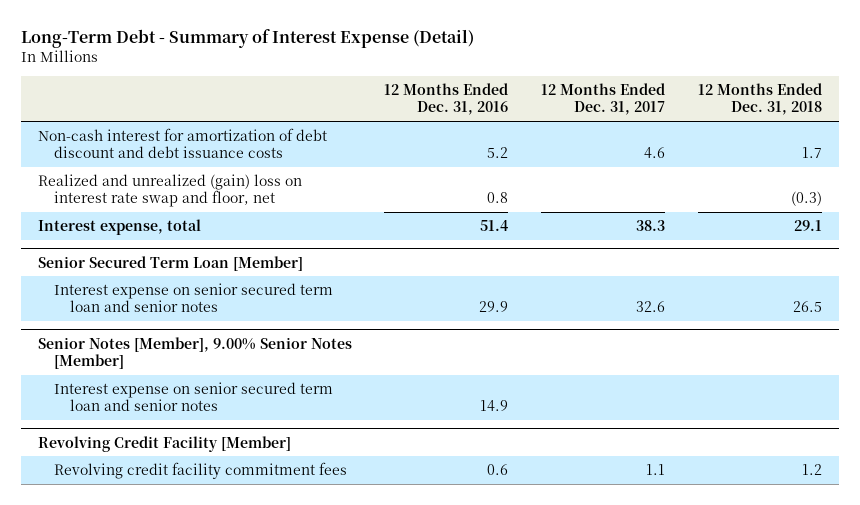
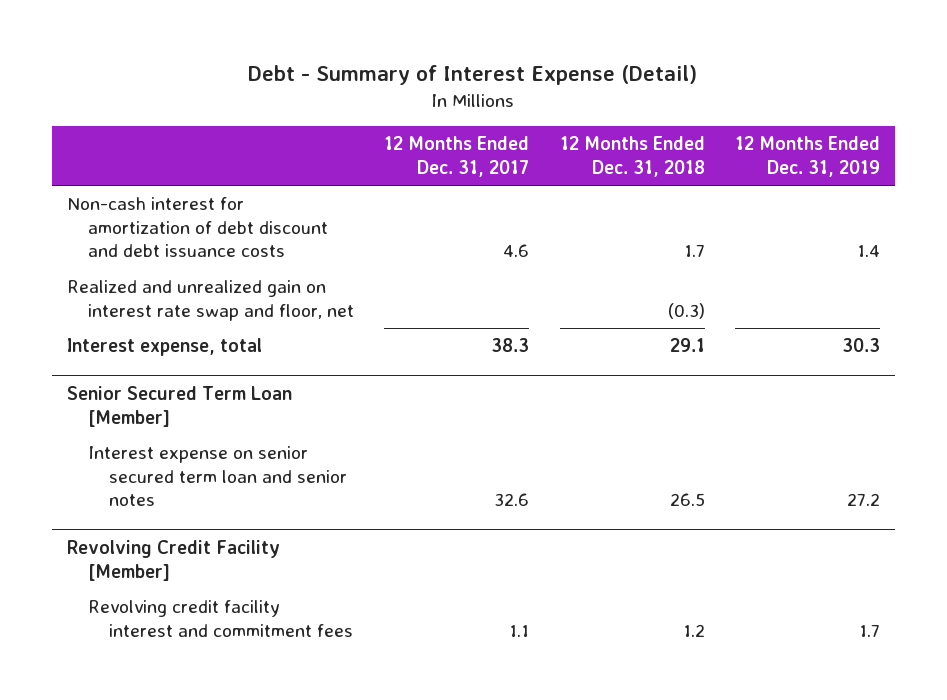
[21,28,475,48] Long-Term Debt - Summary of Interest Expense (Detail) -> [248,65,698,86] Debt - Summary of Interest Expense (Detail)
[384,82,509,116] 12 Months Ended Dec. 31, 2016 -> none
none -> [734,136,880,177] 12 Months Ended Dec. 31, 2019
[37,173,302,208] Realized and unrealized (gain) loss on interest rate swap and floor, net -> [66,280,354,321] Realized and unrealized gain on interest rate swap and floor, net
[37,336,352,370] Senior Notes [Member], 9.00% Senior Notes [Member] -> none
[53,381,333,412] Interest expense on senior secured term loan and senior notes -> none
[53,461,347,479] Revolving credit facility commitment fees -> [87,600,353,637] Revolving credit facility interest and commitment fees

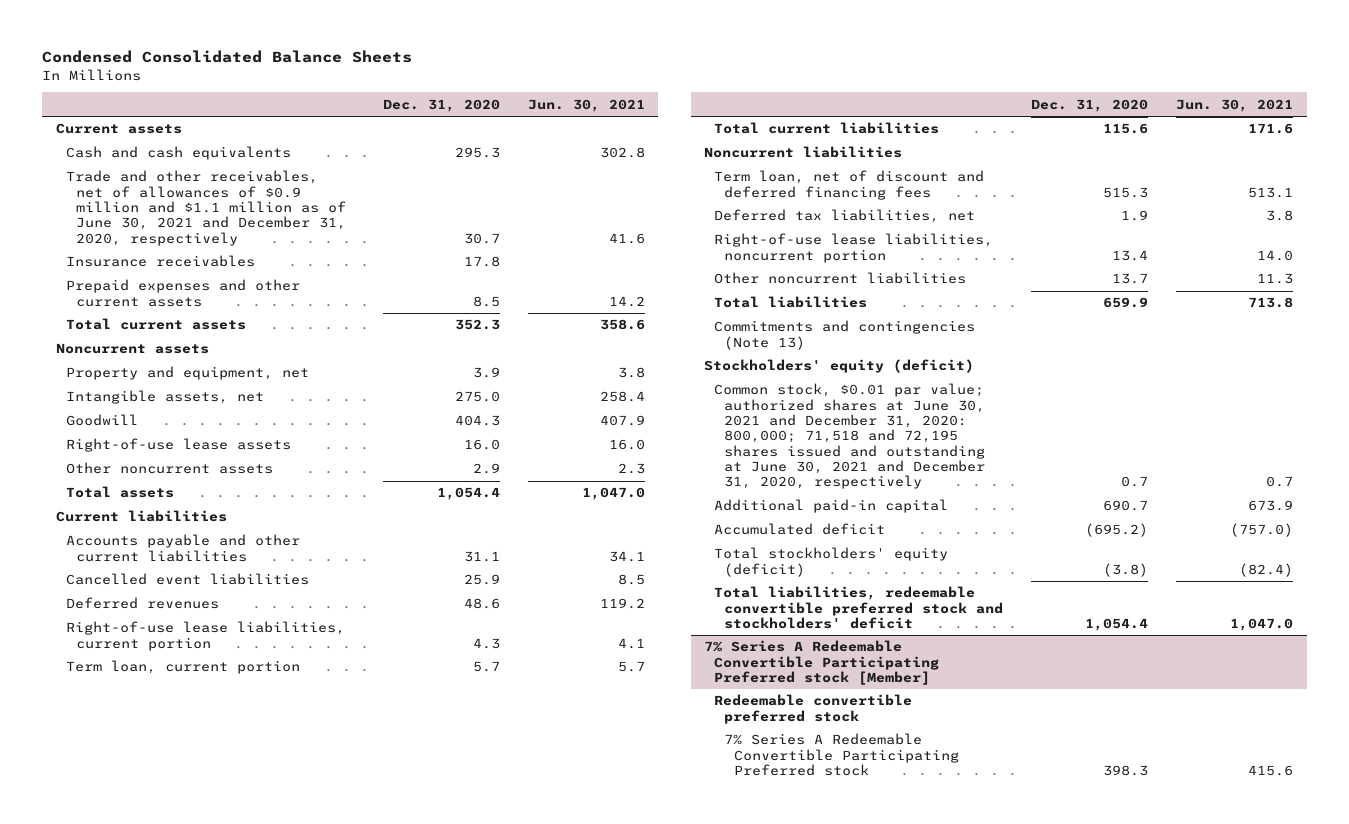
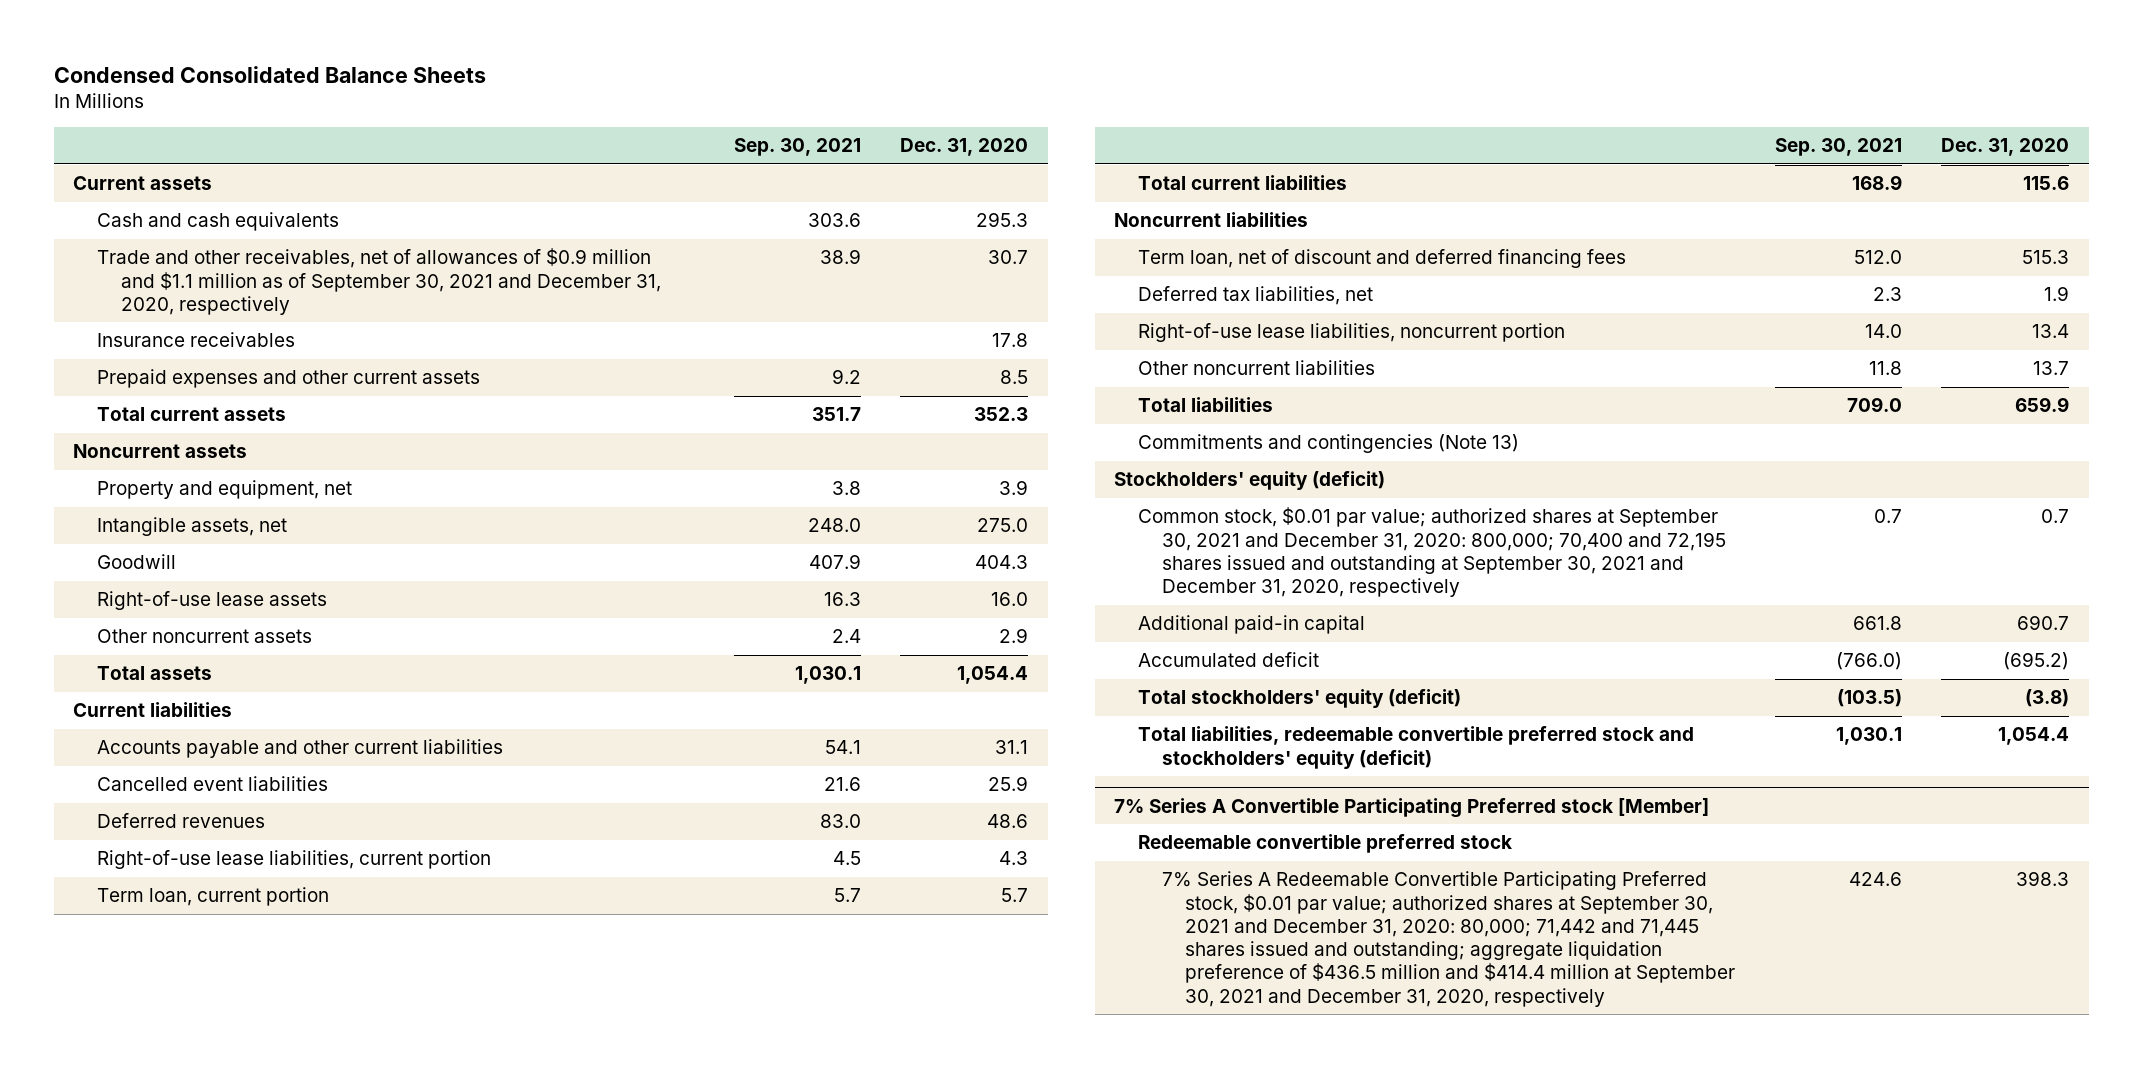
[527,98,645,112] Jun. 30, 2021 -> none
none -> [733,138,861,157] Sep. 30, 2021
[66,170,346,246] Trade and other receivables, net of allowances of $0.9 million and $1.1 million as of June 30, 2021 and December 31, 2020, respectively -> [96,248,661,315] Trade and other receivables, net of allowances of $0.9 million and $1.1 million as of September 30, 2021 and December 31, 2020, respectively
[714,383,985,490] Common stock, $0.01 par value; authorized shares at June 30, 2021 and December 31, 2020: 800,000; 71,518 and 72,195 shares issued and outstanding at June 30, 2021 and December 31, 2020, respectively -> [1138,507,1726,598] Common stock, $0.01 par value; authorized shares at September 30, 2021 and December 31, 2020: 800,000; 70,400 and 72,195 shares issued and outstanding at September 30, 2021 and December 31, 2020, respectively
[714,586,1003,630] Total liabilities, redeemable convertible preferred stock and stockholders' deficit -> [1138,726,1695,769] Total liabilities, redeemable convertible preferred stock and stockholders' equity (deficit)
[704,640,940,686] 7% Series A Redeemable Convertible Participating Preferred stock [Member] -> [1114,797,1710,818] 7% Series A Convertible Participating Preferred stock [Member]
[723,733,959,777] 7% Series A Redeemable Convertible Participating Preferred stock -> [1161,871,1736,1007] 7% Series A Redeemable Convertible Participating Preferred stock, $0.01 par value; authorized shares at September 30, 2021 and December 31, 2020: 80,000; 71,442 and 71,445 shares issued and outstanding; aggregate liquidation preference of $436.5 million and $414.4 million at September 30, 2021 and December 31, 2020, respectively

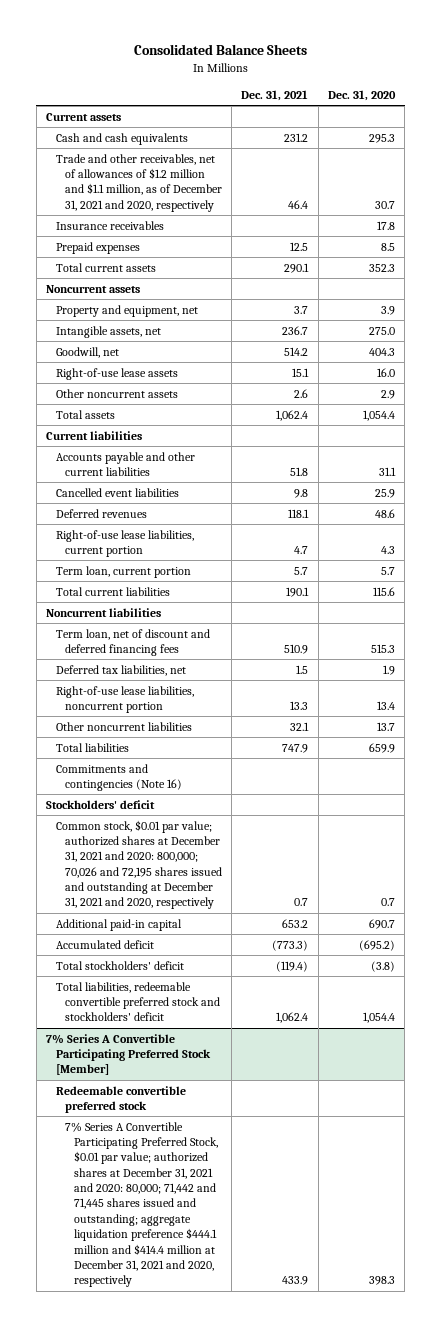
[53,65,486,83] Condensed Consolidated Balance Sheets -> [133,44,307,56] Consolidated Balance Sheets
[733,138,861,157] Sep. 30, 2021 -> none
none -> [241,89,309,101] Dec. 31, 2021
[96,248,661,315] Trade and other receivables, net of allowances of $0.9 million and $1.1 million as of September 30, 2021 and December 31, 2020, respectively -> [55,153,222,212] Trade and other receivables, net of allowances of $1.2 million and $1.1 million, as of December 31, 2021 and 2020, respectively
[96,369,480,389] Prepaid expenses and other current assets -> none
none -> [55,241,140,254] Prepaid expenses
[96,554,176,570] Goodwill -> [55,346,119,358] Goodwill, net
[1138,434,1520,454] Commitments and contingencies (Note 13) -> [55,763,182,792] Commitments and contingencies (Note 16)
[1114,471,1386,491] Stockholders' equity (deficit) -> [46,799,156,809] Stockholders' deficit
[1138,507,1726,598] Common stock, $0.01 par value; authorized shares at September 30, 2021 and December 31, 2020: 800,000; 70,400 and 72,195 shares issued and outstanding at September 30, 2021 and December 31, 2020, respectively -> [55,819,222,910] Common stock, $0.01 par value; authorized shares at December 31, 2021 and 2020: 800,000; 70,026 and 72,195 shares issued and outstanding at December 31, 2021 and 2020, respectively
[1138,689,1462,709] Total stockholders' equity (deficit) -> [55,960,184,970] Total stockholders' deficit
[1138,726,1695,769] Total liabilities, redeemable convertible preferred stock and stockholders' equity (deficit) -> [55,981,220,1022] Total liabilities, redeemable convertible preferred stock and stockholders' deficit
[1114,797,1710,818] 7% Series A Convertible Participating Preferred stock [Member] -> [46,1033,211,1076] 7% Series A Convertible Participating Preferred Stock [Member]
[1161,871,1736,1007] 7% Series A Redeemable Convertible Participating Preferred stock, $0.01 par value; authorized shares at September 30, 2021 and December 31, 2020: 80,000; 71,442 and 71,445 shares issued and outstanding; aggregate liquidation preference of $436.5 million and $414.4 million at September 30, 2021 and December 31, 2020, respectively -> [64,1121,218,1288] 7% Series A Convertible Participating Preferred Stock, $0.01 par value; authorized shares at December 31, 2021 and 2020: 80,000; 71,442 and 71,445 shares issued and outstanding; aggregate liquidation preference $444.1 million and $414.4 million at December 31, 2021 and 2020, respectively

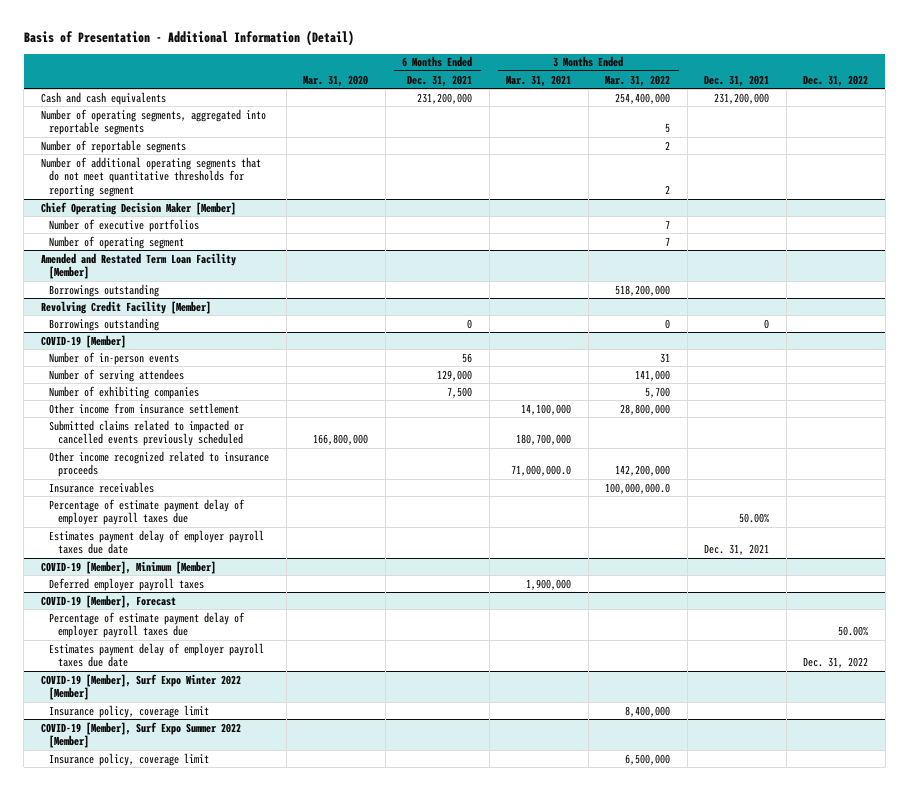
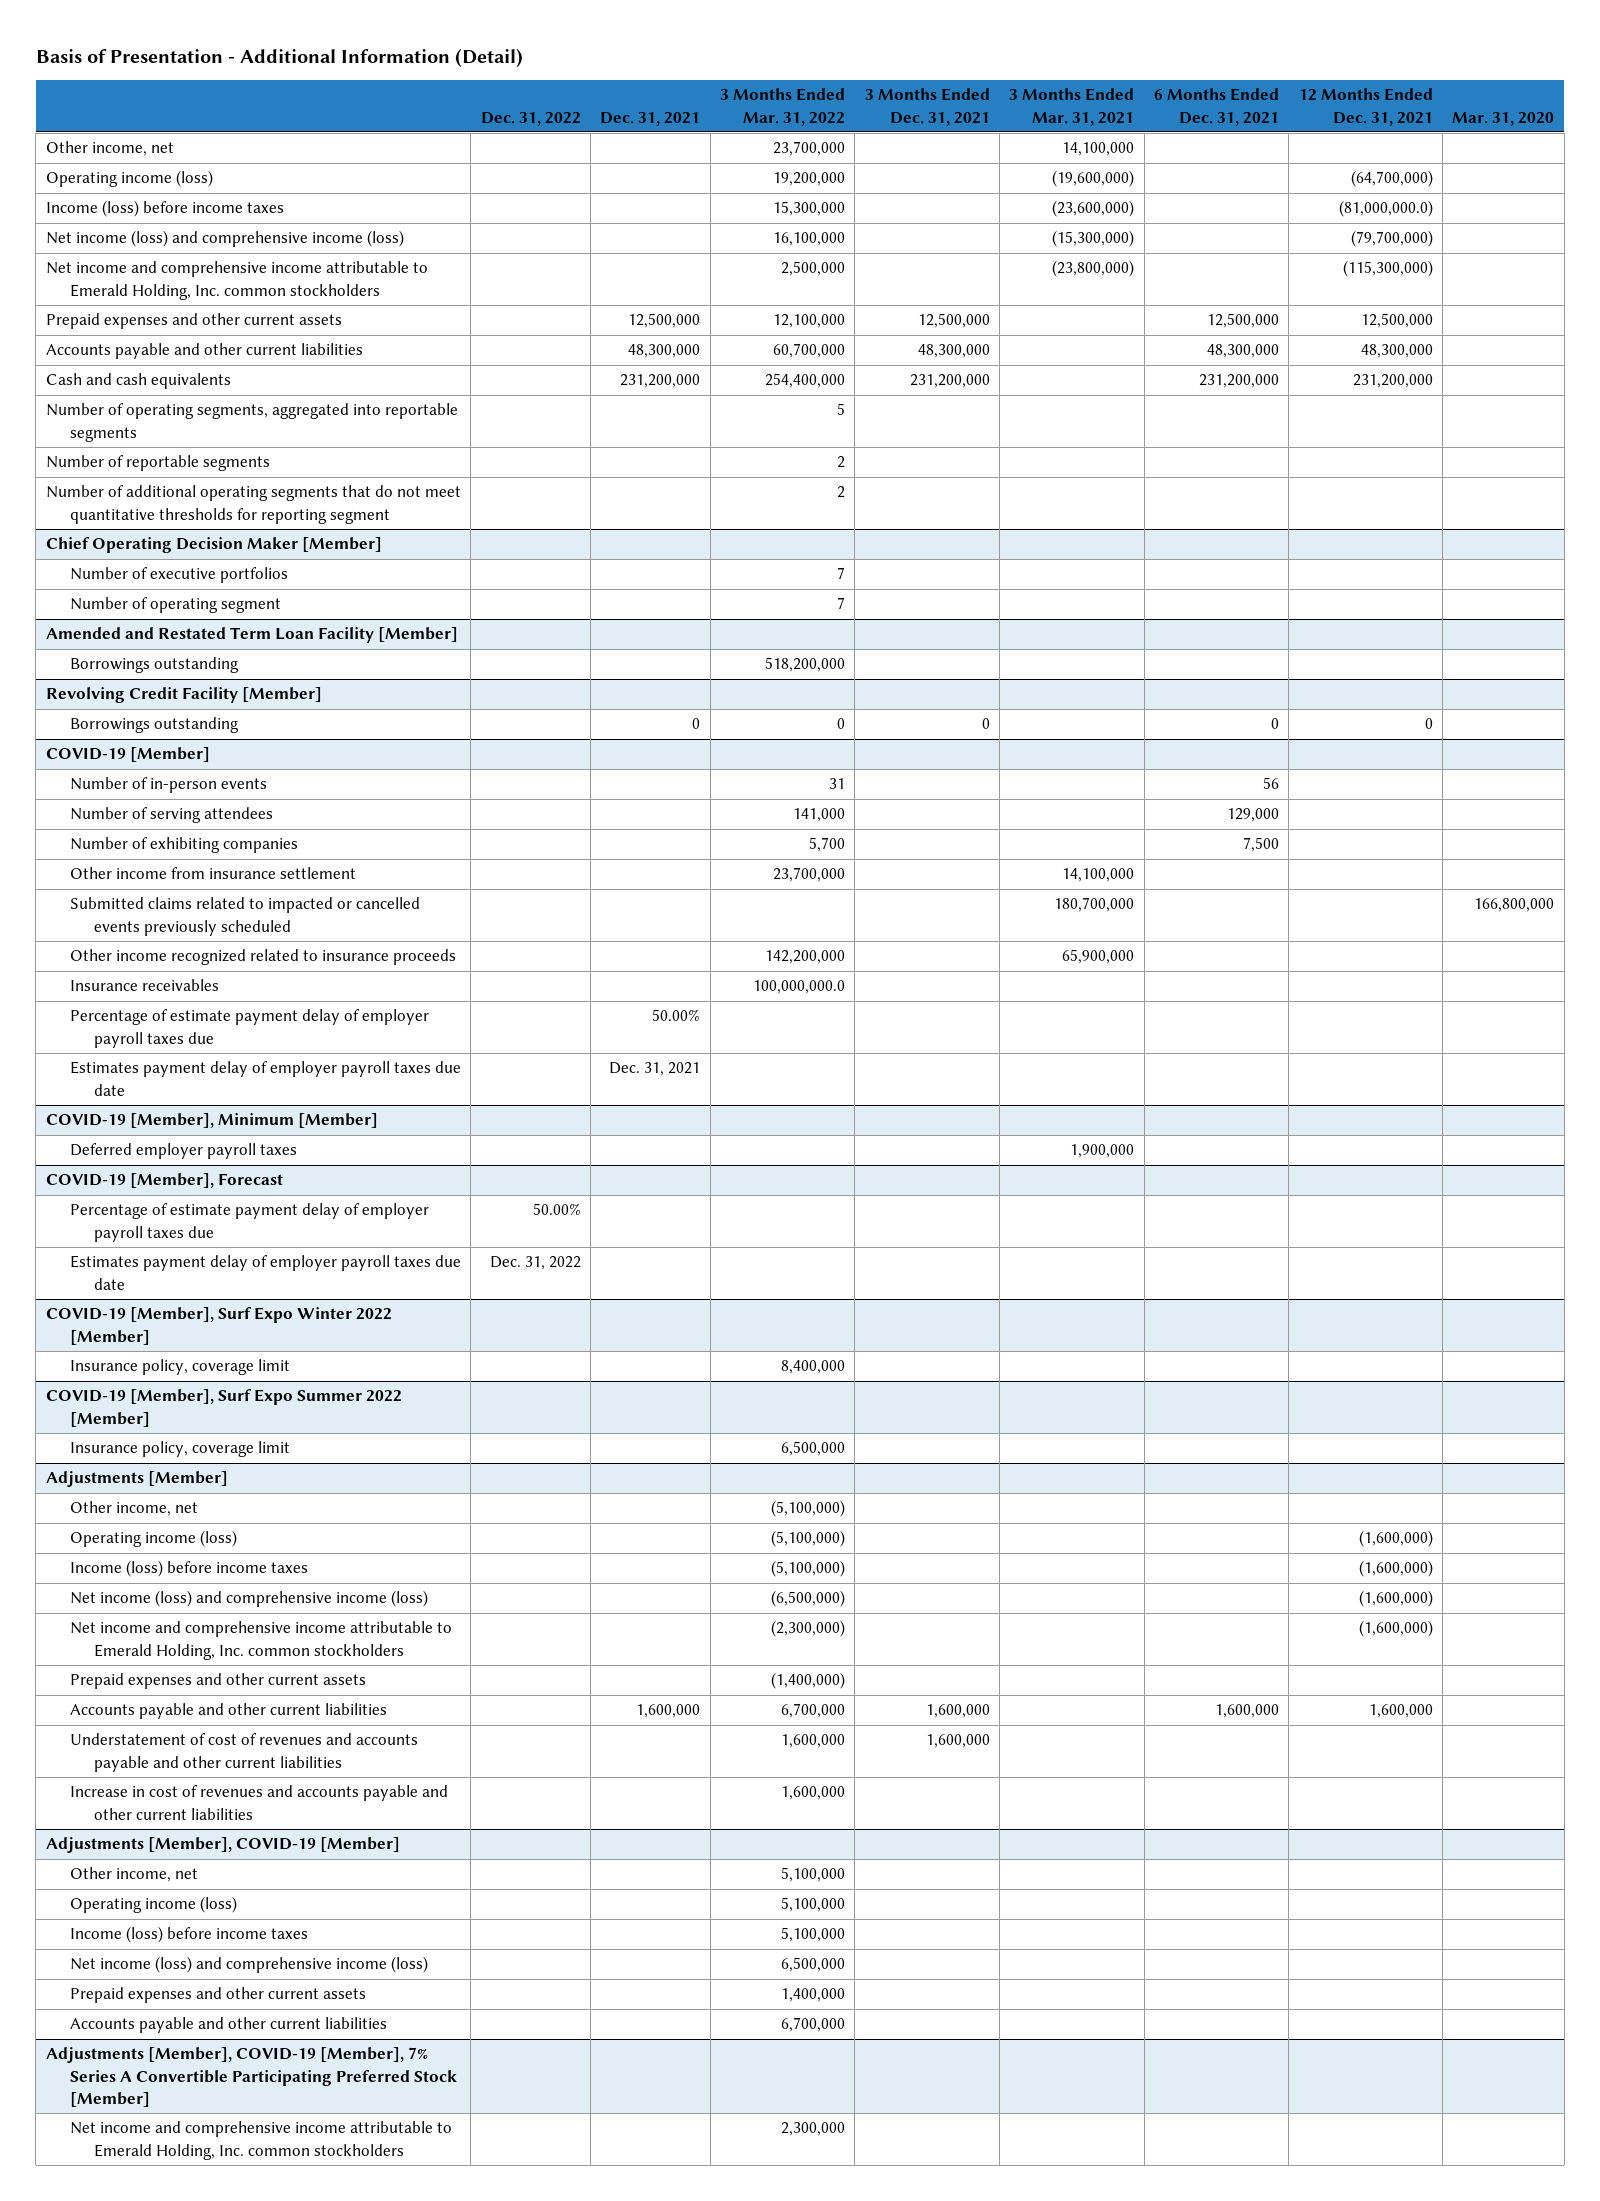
none -> [864,88,990,126] 3 Months Ended Dec. 31, 2021
none -> [1298,88,1433,126] 12 Months Ended Dec. 31, 2021
none -> [45,141,174,157] Other income, net
none -> [45,170,213,188] Operating income (loss)
none -> [45,200,284,218] Income (loss) before income taxes
none -> [45,230,404,248] Net income (loss) and comprehensive income (loss)
none -> [45,261,428,300] Net income and comprehensive income attributable to Emerald Holding, Inc. common stockholders
none -> [45,313,342,330] Prepaid expenses and other current assets
none -> [45,343,363,360] Accounts payable and other current liabilities
[620,403,671,415] 28,800,000 -> [772,867,845,883] 23,700,000
[511,465,572,477] 71,000,000.0 -> [1062,949,1135,965] 65,900,000
none -> [45,1471,228,1488] Adjustments [Member]
none -> [70,1501,199,1517] Other income, net
none -> [70,1530,238,1548] Operating income (loss)
none -> [70,1560,309,1578] Income (loss) before income taxes
none -> [70,1590,429,1608] Net income (loss) and comprehensive income (loss)
none -> [70,1621,453,1660] Net income and comprehensive income attributable to Emerald Holding, Inc. common stockholders
none -> [70,1673,367,1690] Prepaid expenses and other current assets
none -> [70,1703,388,1720] Accounts payable and other current liabilities
none -> [70,1733,419,1772] Understatement of cost of revenues and accounts payable and other current liabilities
none -> [70,1785,449,1820] Increase in cost of revenues and accounts payable and other current liabilities
none -> [45,1837,400,1854] Adjustments [Member], COVID-19 [Member]
none -> [70,1867,199,1883] Other income, net
none -> [70,1896,238,1914] Operating income (loss)
none -> [70,1926,309,1944] Income (loss) before income taxes
none -> [70,1956,429,1974] Net income (loss) and comprehensive income (loss)
none -> [70,1987,367,2004] Prepaid expenses and other current assets
none -> [70,2017,388,2034] Accounts payable and other current liabilities
none -> [45,2047,458,2108] Adjustments [Member], COVID-19 [Member], 7% Series A Convertible Participating Preferred Stock [Member]
none -> [70,2121,453,2160] Net income and comprehensive income attributable to Emerald Holding, Inc. common stockholders

